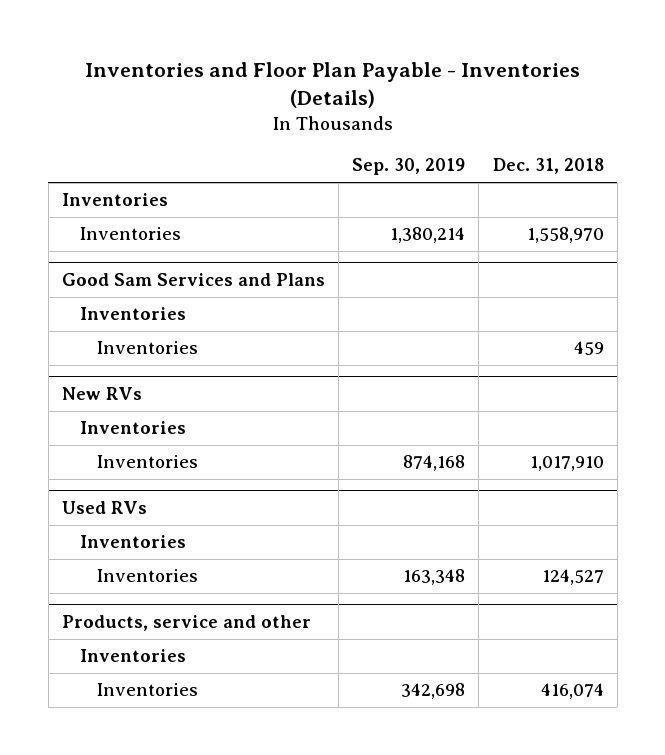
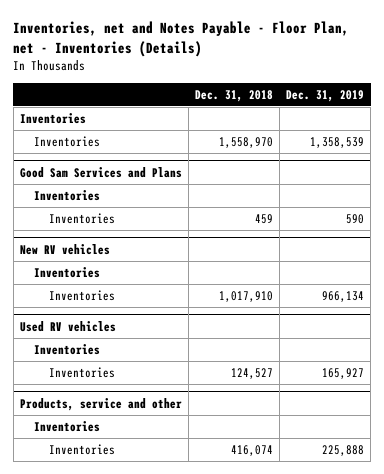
[84,61,580,108] Inventories and Floor Plan Payable - Inventories (Details) -> [13,21,350,57] Inventories, net and Notes Payable - Floor Plan, net - Inventories (Details)
[352,158,466,176] Sep. 30, 2019 -> none
none -> [286,89,365,102] Dec. 31, 2019
[61,387,142,401] New RVs -> [19,243,110,255] New RV vehicles
[61,501,147,515] Used RVs -> [19,320,116,332] Used RV vehicles

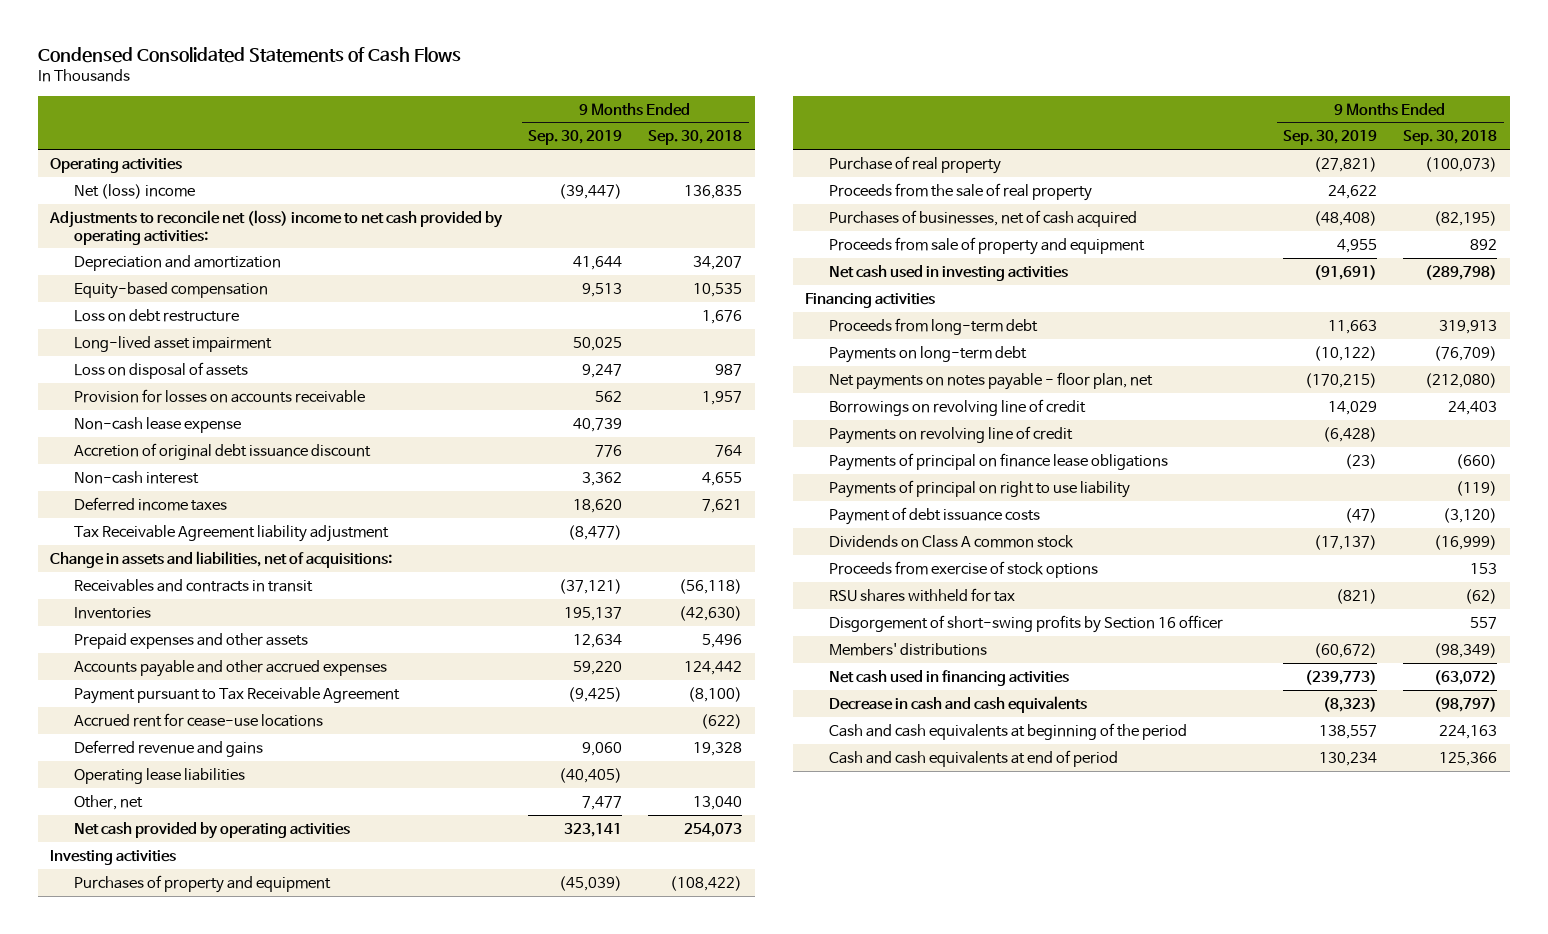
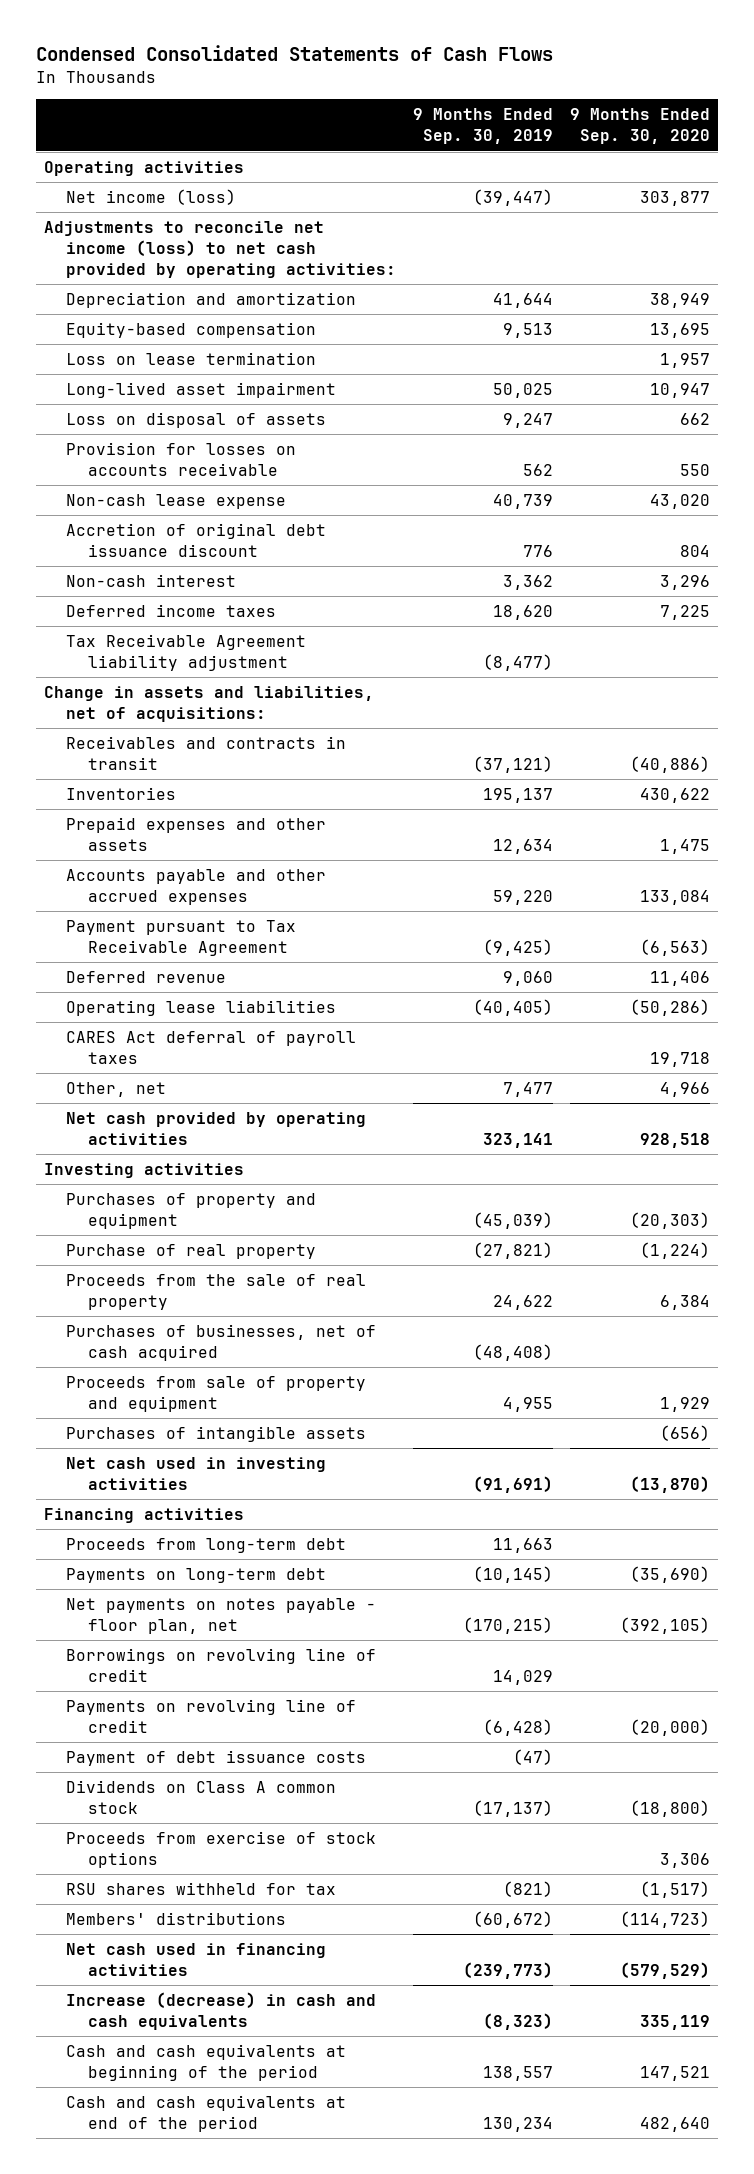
[648,130,743,146] Sep. 30, 2018 -> none
none -> [569,108,710,145] 9 Months Ended Sep. 30, 2020
[73,183,195,199] Net (loss) income -> [66,189,237,206] Net income (loss)
[49,209,504,245] Adjustments to reconcile net (loss) income to net cash provided by operating activities: -> [44,221,397,279] Adjustments to reconcile net income (loss) to net cash provided by operating activities:
[73,308,239,322] Loss on debt restructure -> none
none -> [66,352,317,366] Loss on lease termination
[73,712,323,727] Accrued rent for cease-use locations -> none
[73,739,263,757] Deferred revenue and gains -> [66,971,227,984] Deferred revenue
none -> [66,1031,357,1065] CARES Act deferral of payroll taxes
none -> [66,1426,367,1443] Purchases of intangible assets
[1314,345,1378,361] (10,122) -> [473,1566,554,1584] (10,145)
[828,452,1168,471] Payments of principal on finance lease obligations -> none
[828,479,1130,498] Payments of principal on right to use liability -> none
[828,614,1223,633] Disgorgement of short-swing profits by Section 16 officer -> none
[828,695,1087,713] Decrease in cash and cash equivalents -> [66,1992,377,2031] Increase (decrease) in cash and cash equivalents
[828,749,1118,767] Cash and cash equivalents at end of period -> [66,2095,347,2133] Cash and cash equivalents at end of the period

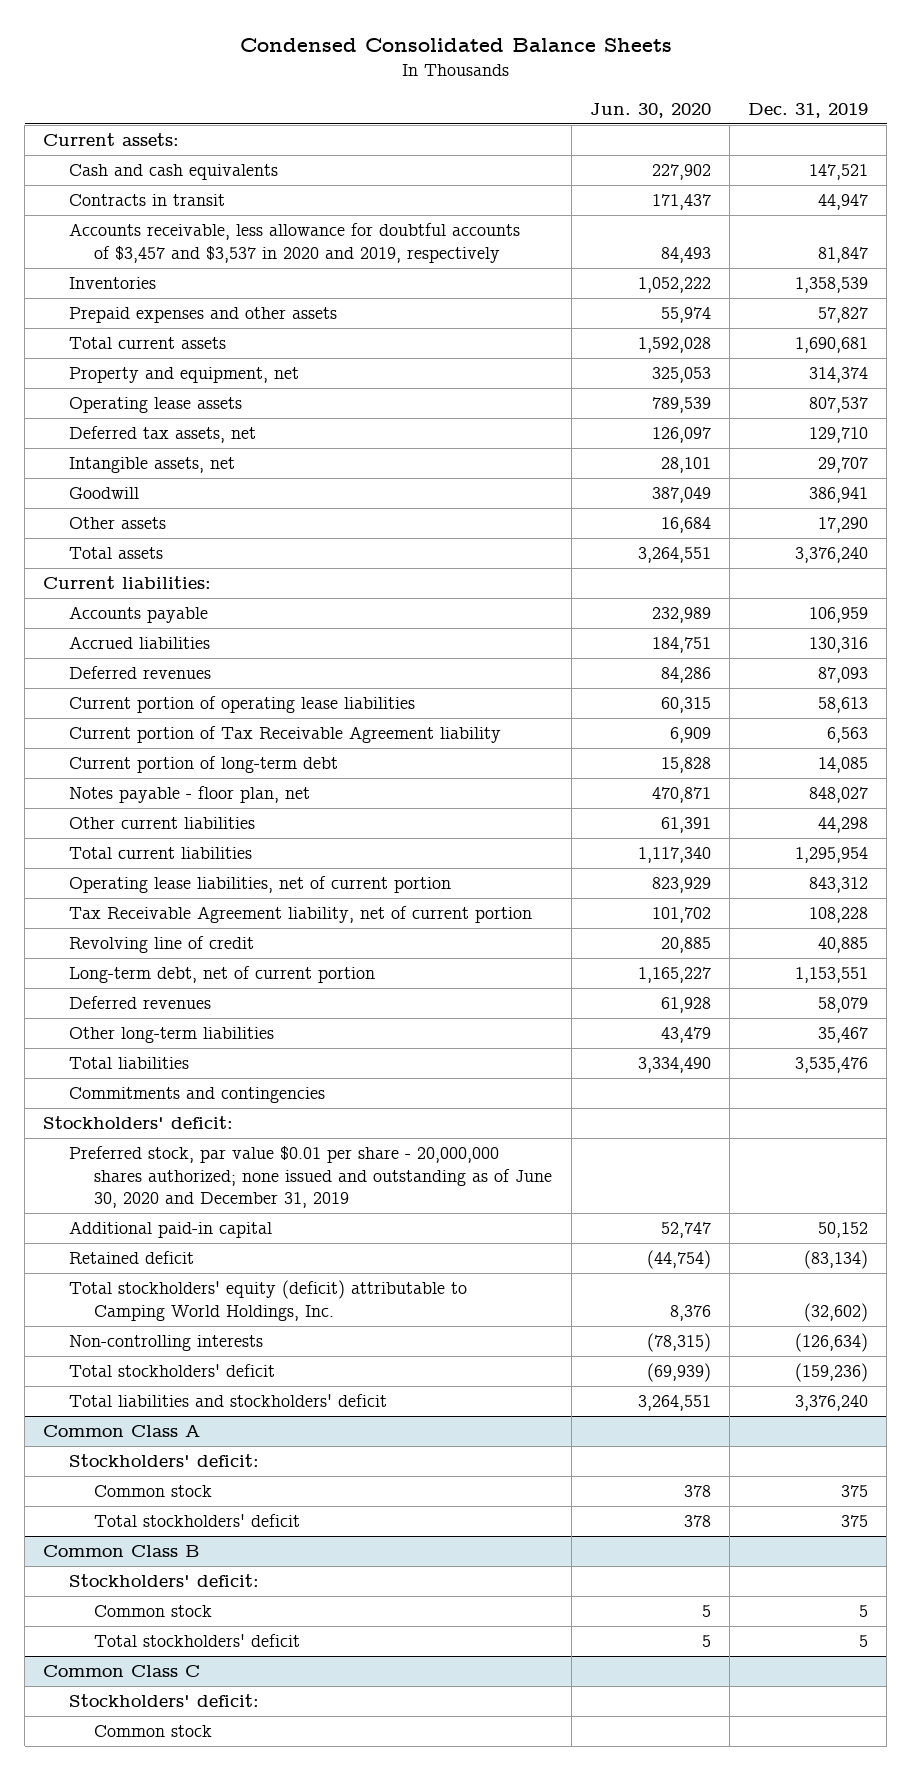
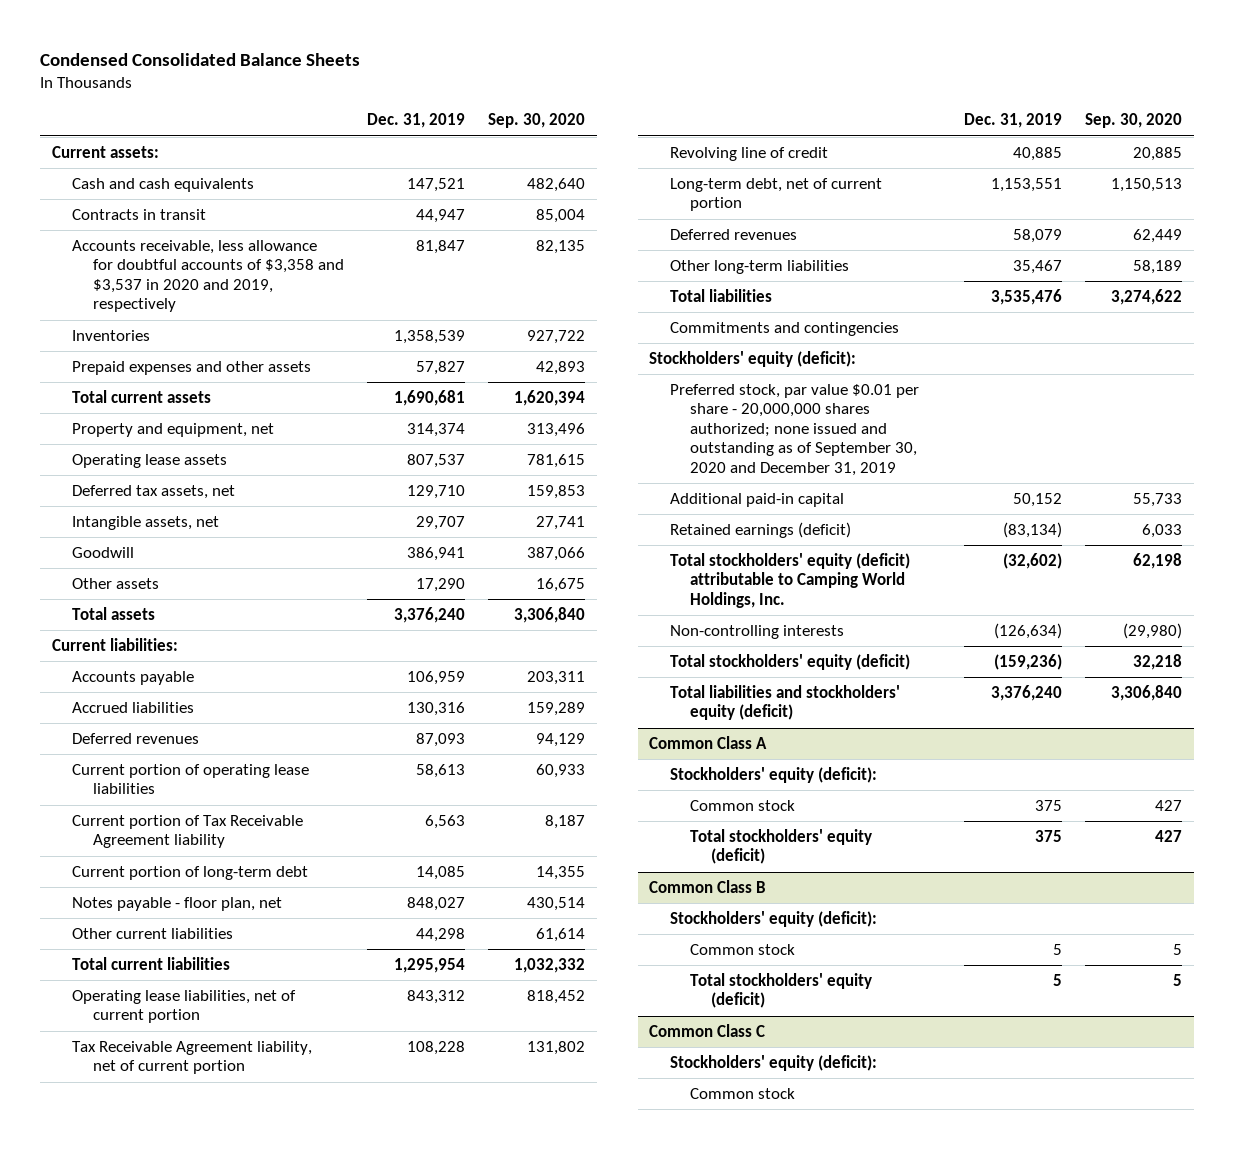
[589,103,711,119] Jun. 30, 2020 -> none
none -> [488,113,586,129] Sep. 30, 2020
[68,223,520,263] Accounts receivable, less allowance for doubtful accounts of $3,457 and $3,537 in 2020 and 2019, respectively -> [72,240,345,313] Accounts receivable, less allowance for doubtful accounts of $3,358 and $3,537 in 2020 and 2019, respectively
[43,1116,234,1130] Stockholders' deficit: -> [649,351,857,368] Stockholders' equity (deficit):
[68,1146,553,1209] Preferred stock, par value $0.01 per share - 20,000,000 shares authorized; none issued and outstanding as of June 30, 2020 and December 31, 2019 -> [669,384,919,476] Preferred stock, par value $0.01 per share - 20,000,000 shares authorized; none issued and outstanding as of September 30, 2020 and December 31, 2019
[68,1251,194,1265] Retained deficit -> [669,522,851,539] Retained earnings (deficit)
[68,1364,275,1378] Total stockholders' deficit -> [669,654,910,671] Total stockholders' equity (deficit)
[68,1394,387,1408] Total liabilities and stockholders' deficit -> [669,685,900,721] Total liabilities and stockholders' equity (deficit)
[68,1454,259,1468] Stockholders' deficit: -> [669,767,877,784] Stockholders' equity (deficit):
[94,1514,301,1528] Total stockholders' deficit -> [690,829,873,865] Total stockholders' equity (deficit)
[68,1574,259,1588] Stockholders' deficit: -> [669,911,877,928] Stockholders' equity (deficit):
[94,1634,301,1648] Total stockholders' deficit -> [690,973,873,1009] Total stockholders' equity (deficit)
[68,1694,259,1708] Stockholders' deficit: -> [669,1055,877,1072] Stockholders' equity (deficit):

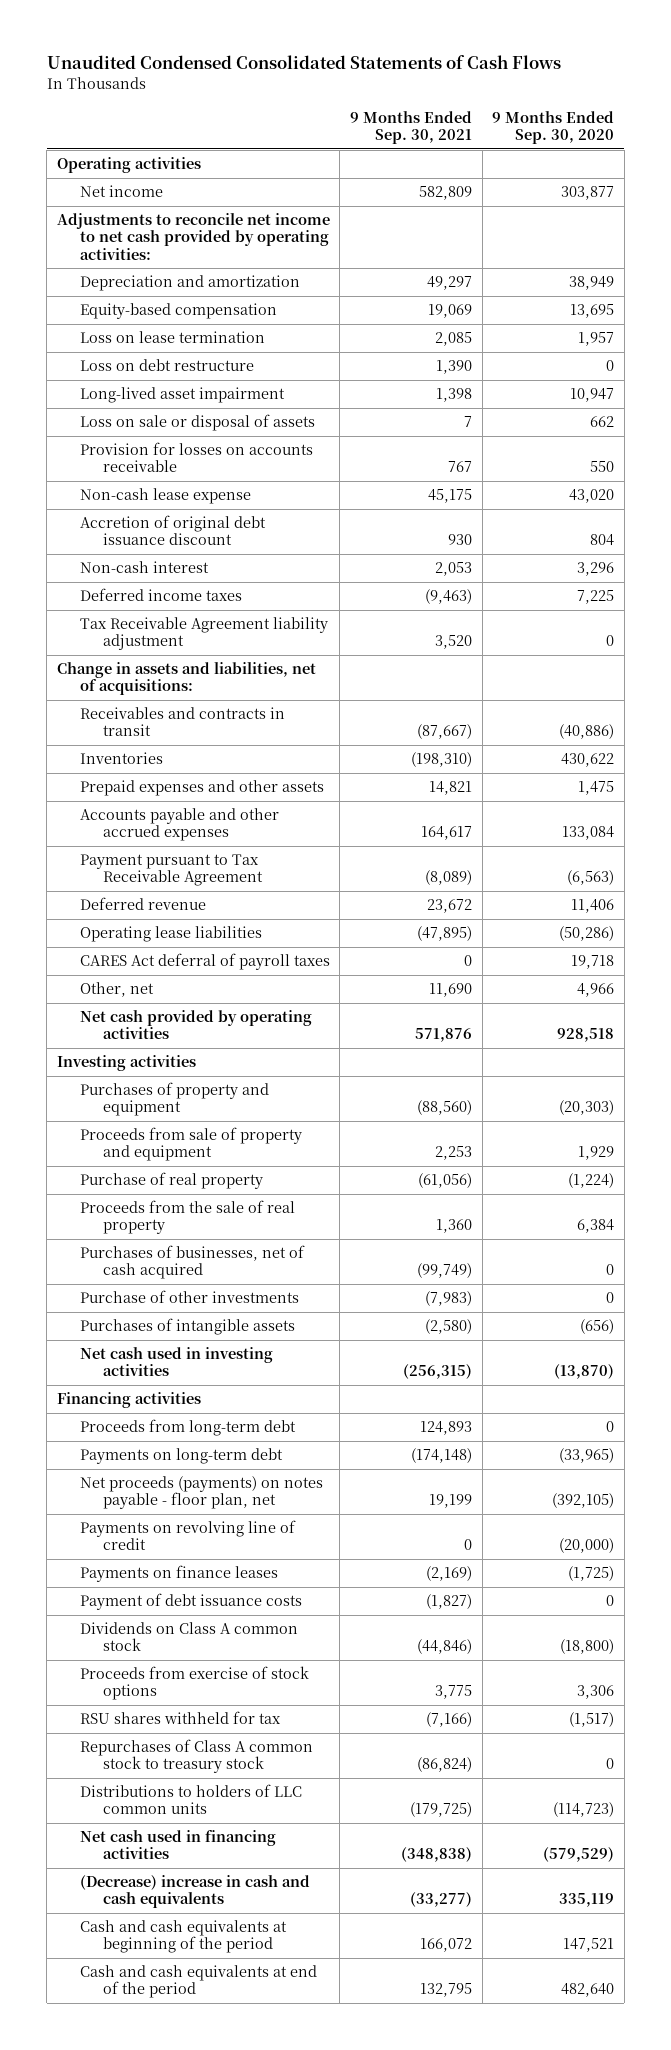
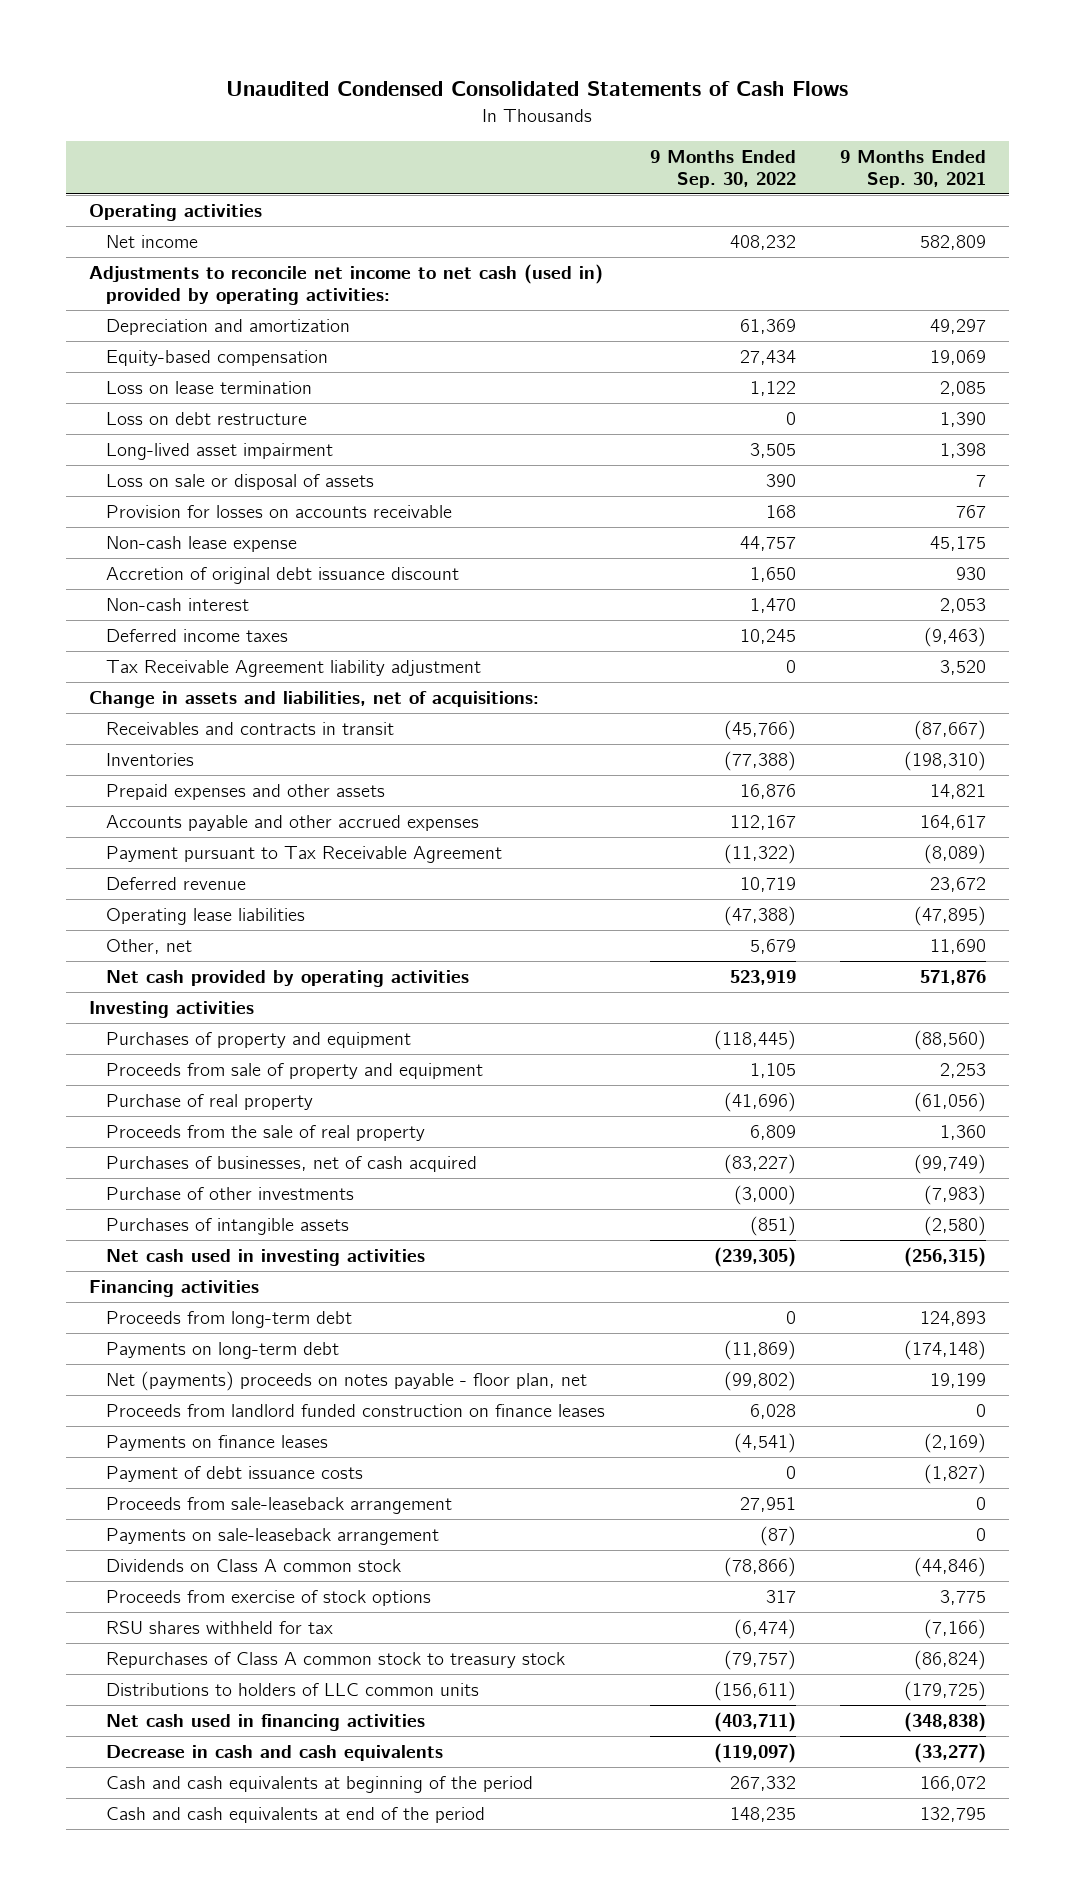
[492,110,615,144] 9 Months Ended Sep. 30, 2020 -> none
none -> [649,149,796,188] 9 Months Ended Sep. 30, 2022
[56,213,330,260] Adjustments to reconcile net income to net cash provided by operating activities: -> [88,263,603,305] Adjustments to reconcile net income to net cash (used in) provided by operating activities:
[79,953,330,971] CARES Act deferral of payroll taxes -> none
[79,1520,296,1551] Payments on revolving line of credit -> none
[79,1476,323,1510] Net proceeds (payments) on notes payable - floor plan, net -> [106,1370,588,1391] Net (payments) proceeds on notes payable - floor plan, net
none -> [106,1403,606,1417] Proceeds from landlord funded construction on finance leases
none -> [106,1496,453,1514] Proceeds from sale-leaseback arrangement
none -> [106,1527,440,1545] Payments on sale-leaseback arrangement
[79,1875,310,1909] (Decrease) increase in cash and cash equivalents -> [106,1744,444,1761] Decrease in cash and cash equivalents

